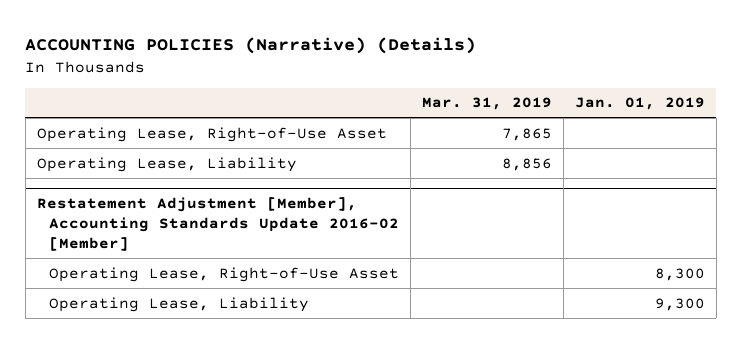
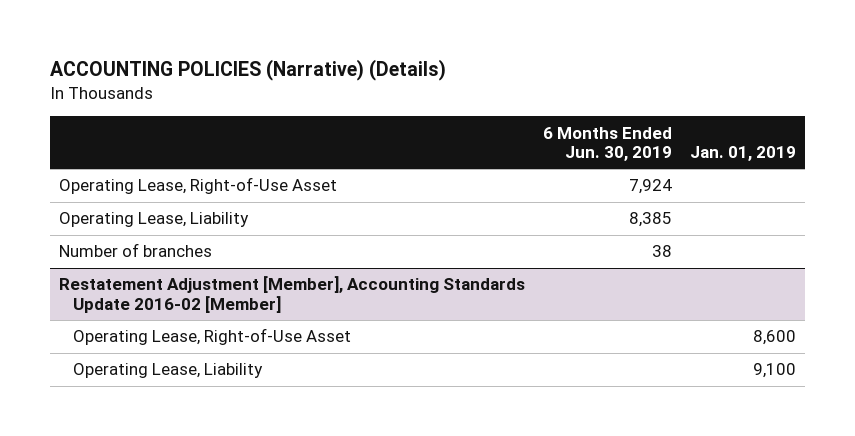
[421,97,552,111] Mar. 31, 2019 -> none
none -> [543,126,673,162] 6 Months Ended Jun. 30, 2019
none -> [59,243,213,258] Number of branches
[654,267,705,281] 8,300 -> [753,330,797,346] 8,600
[654,297,705,311] 9,300 -> [753,363,797,379] 9,100

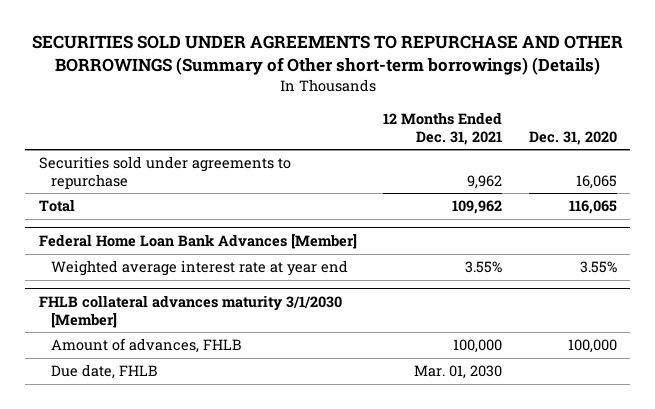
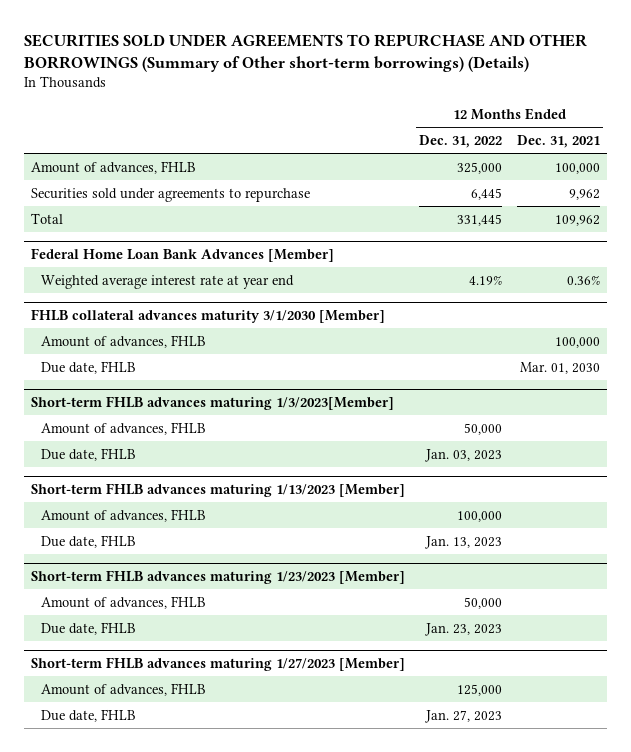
[528,130,617,145] Dec. 31, 2020 -> none
none -> [419,135,503,149] Dec. 31, 2022
none -> [30,160,196,174] Amount of advances, FHLB
[465,261,503,274] 3.55% -> [566,274,600,285] 0.36%
none -> [30,395,394,410] Short-term FHLB advances maturing 1/3/2023[Member]
none -> [41,421,207,435] Amount of advances, FHLB
none -> [41,447,137,461] Due date, FHLB
none -> [30,482,405,497] Short-term FHLB advances maturing 1/13/2023 [Member]
none -> [41,508,207,522] Amount of advances, FHLB
none -> [41,534,137,548] Due date, FHLB
none -> [30,569,405,584] Short-term FHLB advances maturing 1/23/2023 [Member]
none -> [41,595,207,609] Amount of advances, FHLB
none -> [41,621,137,635] Due date, FHLB
none -> [30,656,405,671] Short-term FHLB advances maturing 1/27/2023 [Member]
none -> [41,682,207,696] Amount of advances, FHLB
none -> [41,708,137,722] Due date, FHLB

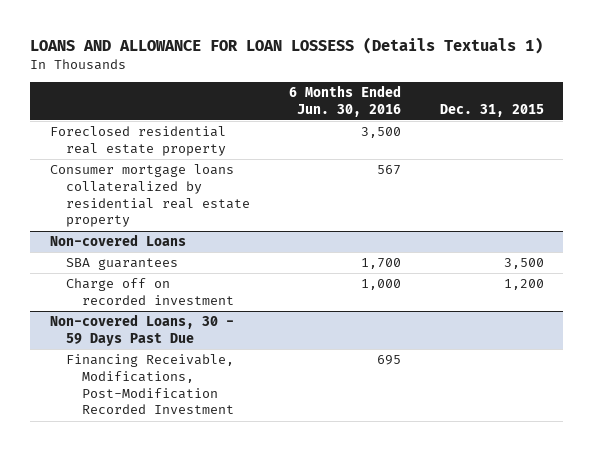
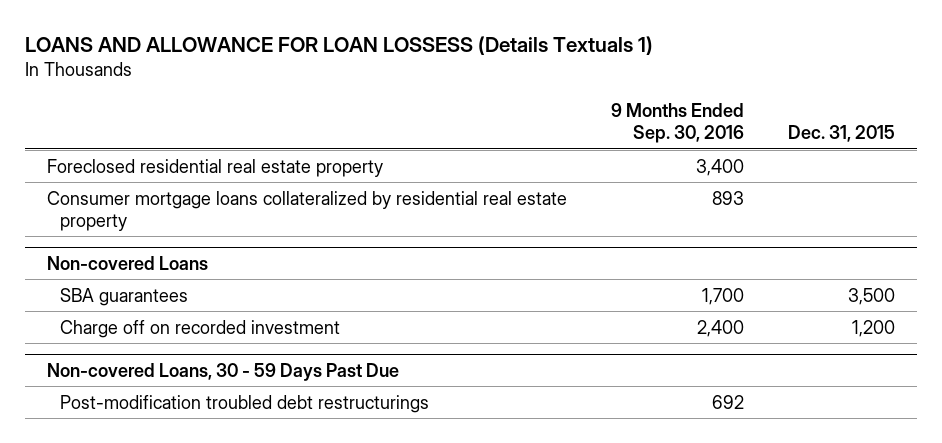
[288,85,401,117] 6 Months Ended Jun. 30, 2016 -> none
none -> [611,102,745,143] 9 Months Ended Sep. 30, 2016
[66,354,235,415] Financing Receivable, Modifications, Post-Modification Recorded Investment -> [60,394,430,413] Post-modification troubled debt restructurings

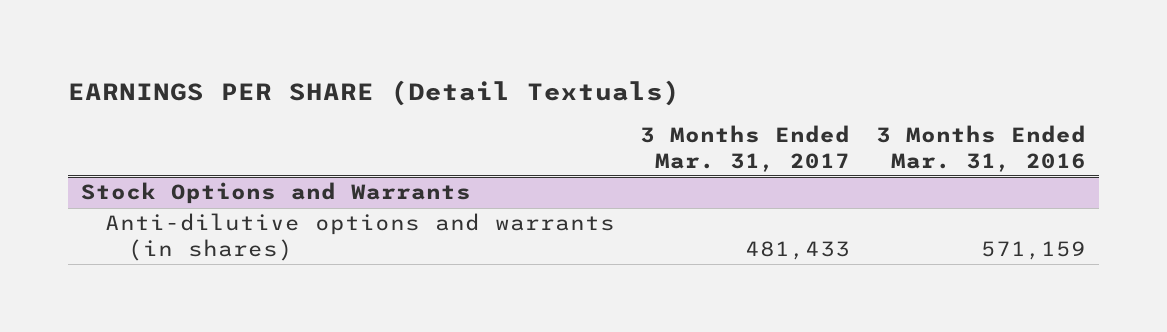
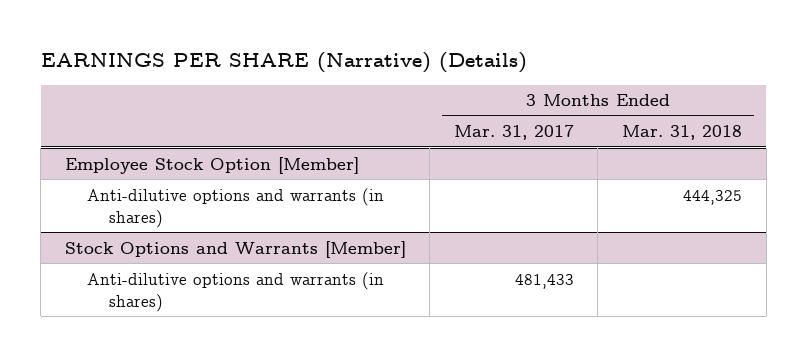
[68,79,681,106] EARNINGS PER SHARE (Detail Textuals) -> [40,52,527,74] EARNINGS PER SHARE (Narrative) (Details)
[876,125,1087,172] 3 Months Ended Mar. 31, 2016 -> none
none -> [622,125,743,141] Mar. 31, 2018
none -> [64,156,359,174] Employee Stock Option [Member]
none -> [87,187,385,228] Anti-dilutive options and warrants (in shares)
[80,182,471,205] Stock Options and Warrants -> [64,240,406,258] Stock Options and Warrants [Member]

